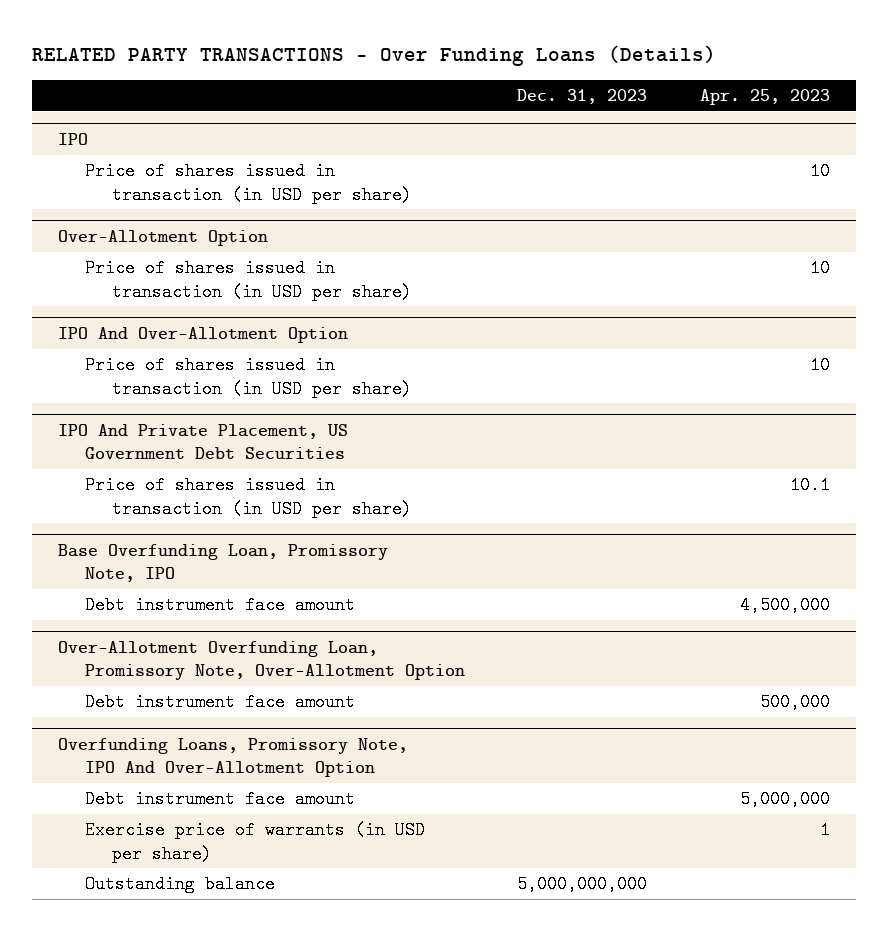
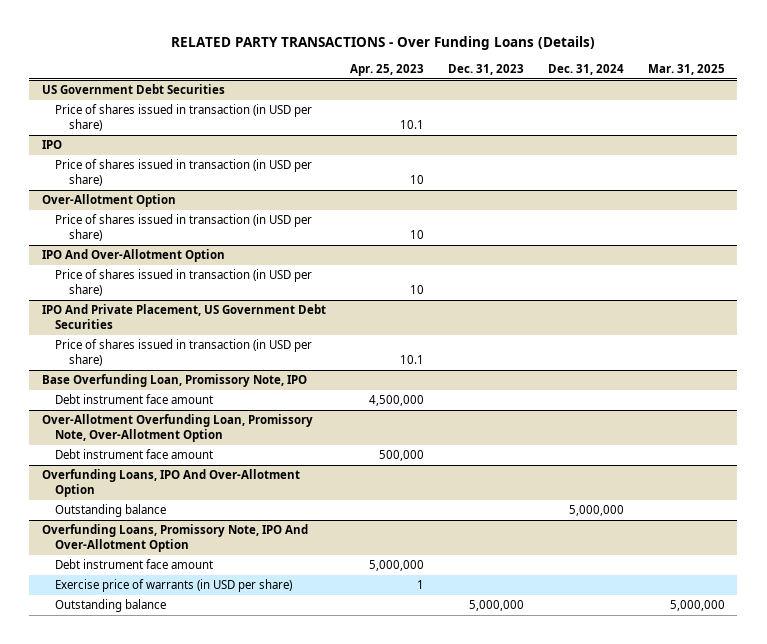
none -> [548,64,625,76] Dec. 31, 2024
none -> [648,64,726,76] Mar. 31, 2025
none -> [41,84,225,95] US Government Debt Securities
none -> [55,104,313,131] Price of shares issued in transaction (in USD per share)
none -> [41,469,300,497] Overfunding Loans, IPO And Over-Allotment Option
none -> [55,504,167,518] Outstanding balance
[517,875,648,894] 5,000,000,000 -> [468,600,524,612] 5,000,000

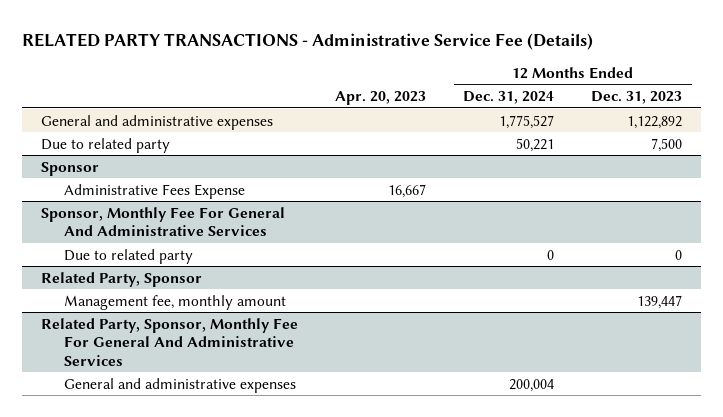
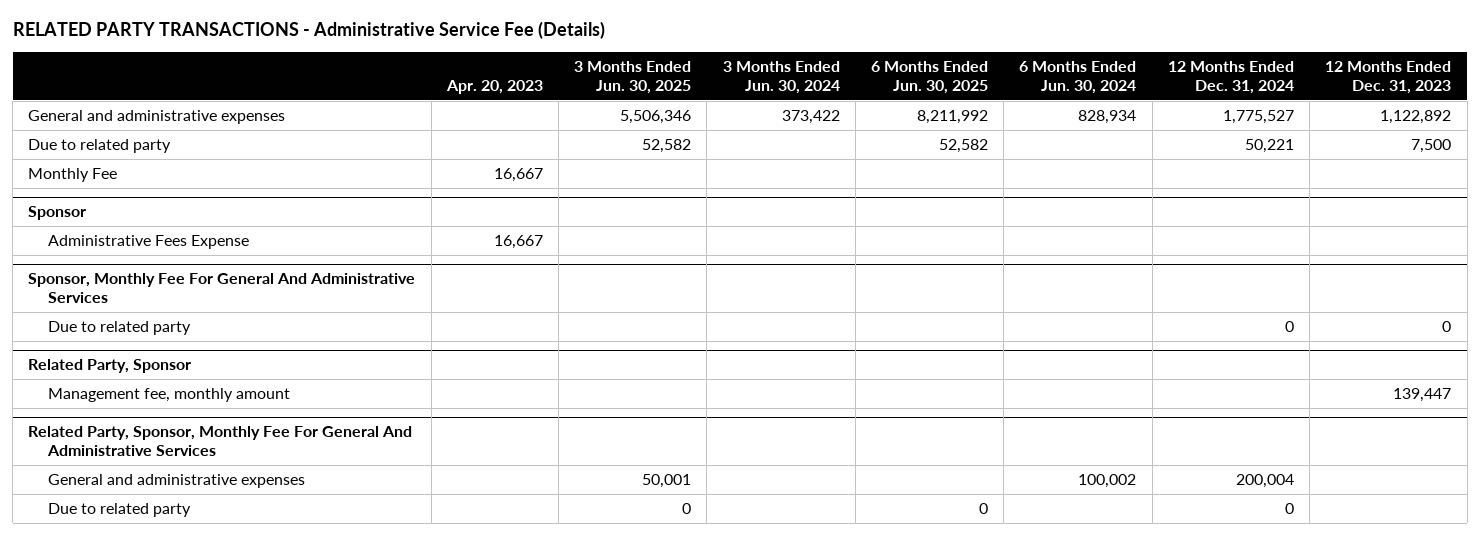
none -> [574,60,692,94] 3 Months Ended Jun. 30, 2025
none -> [722,60,840,94] 3 Months Ended Jun. 30, 2024
none -> [871,60,989,94] 6 Months Ended Jun. 30, 2025
none -> [1019,60,1137,94] 6 Months Ended Jun. 30, 2024
none -> [28,167,118,182] Monthly Fee
none -> [48,502,192,517] Due to related party

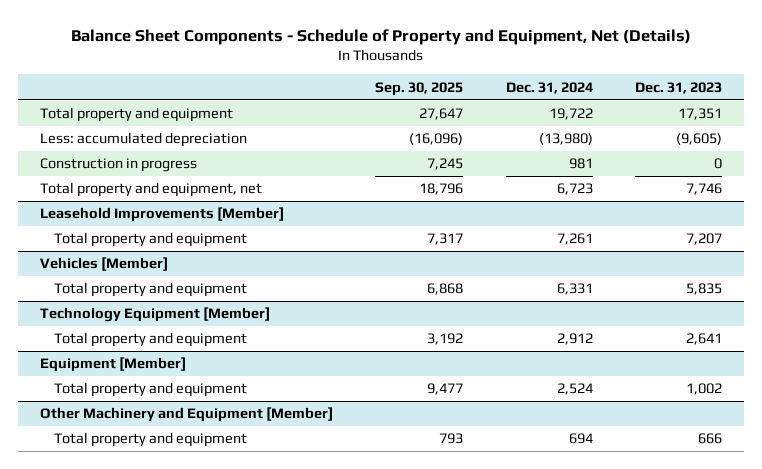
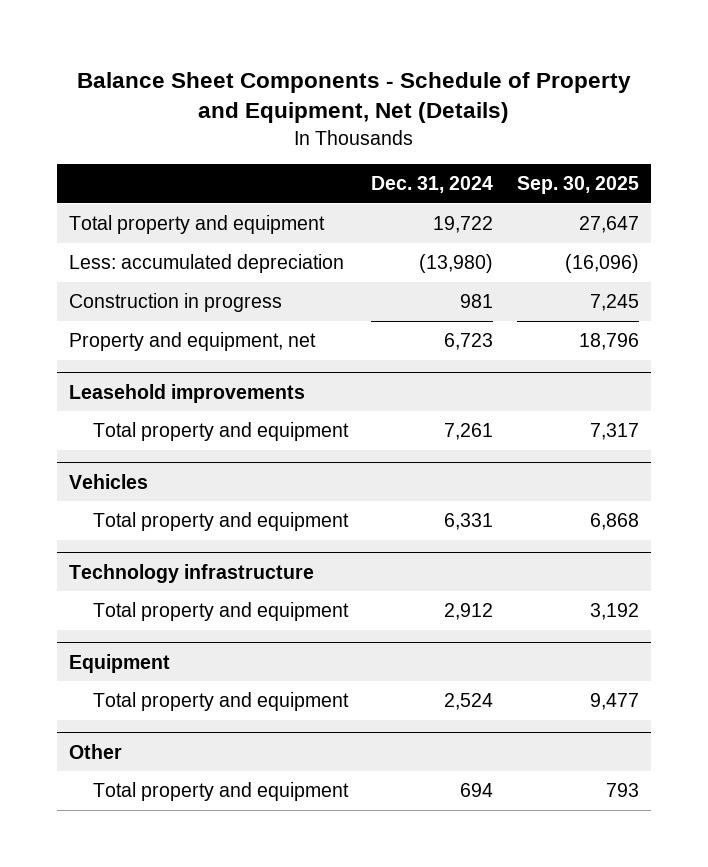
[635,81,723,94] Dec. 31, 2023 -> none
[39,182,262,198] Total property and equipment, net -> [69,332,317,352] Property and equipment, net
[39,207,284,223] Leasehold Improvements [Member] -> [69,383,306,403] Leasehold improvements
[39,257,168,272] Vehicles [Member] -> [69,473,149,489] Vehicles
[39,307,270,323] Technology Equipment [Member] -> [69,563,315,583] Technology infrastructure
[39,357,186,373] Equipment [Member] -> [69,653,171,673] Equipment
[39,407,333,423] Other Machinery and Equipment [Member] -> none
none -> [69,743,123,759] Other

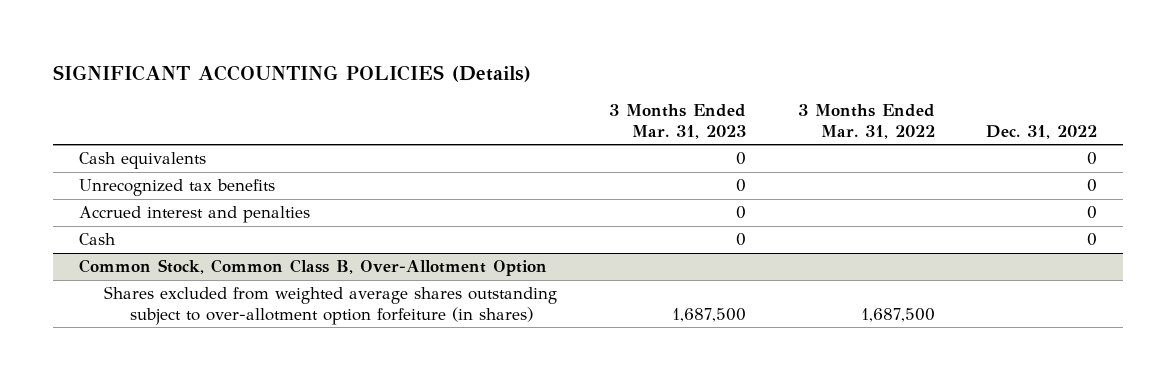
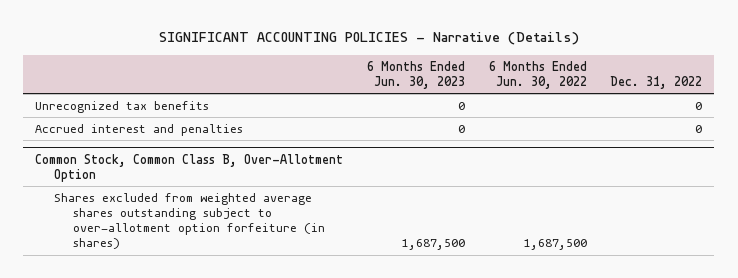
[53,64,532,82] SIGNIFICANT ACCOUNTING POLICIES (Details) -> [158,32,579,46] SIGNIFICANT ACCOUNTING POLICIES - Narrative (Details)
[608,104,746,139] 3 Months Ended Mar. 31, 2023 -> none
[797,104,935,139] 3 Months Ended Mar. 31, 2022 -> none
none -> [366,60,465,89] 6 Months Ended Jun. 30, 2023
none -> [488,60,587,89] 6 Months Ended Jun. 30, 2022
[78,152,206,170] Cash equivalents -> none
[78,233,115,246] Cash -> none

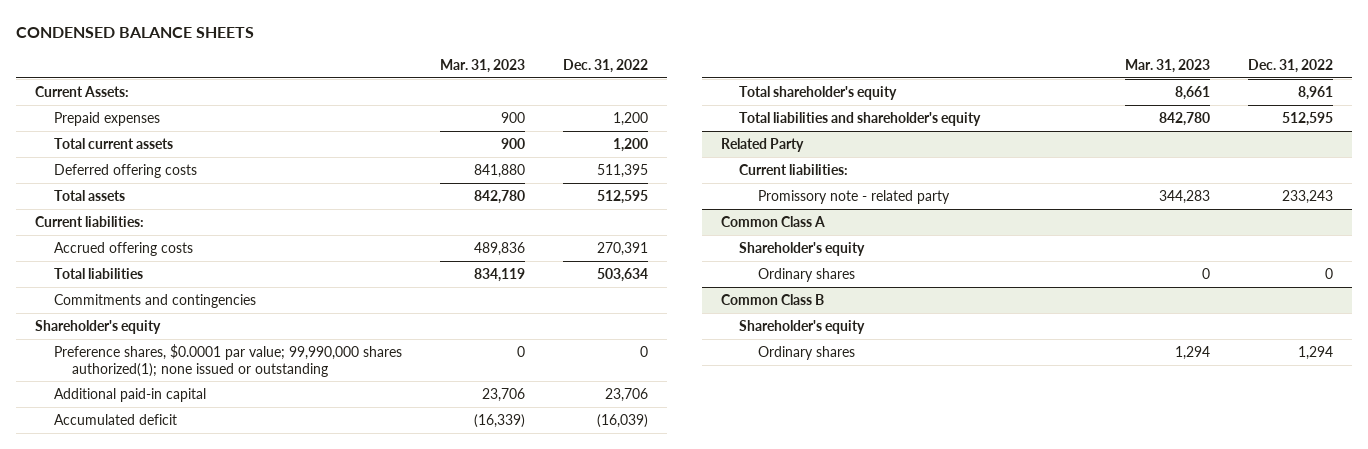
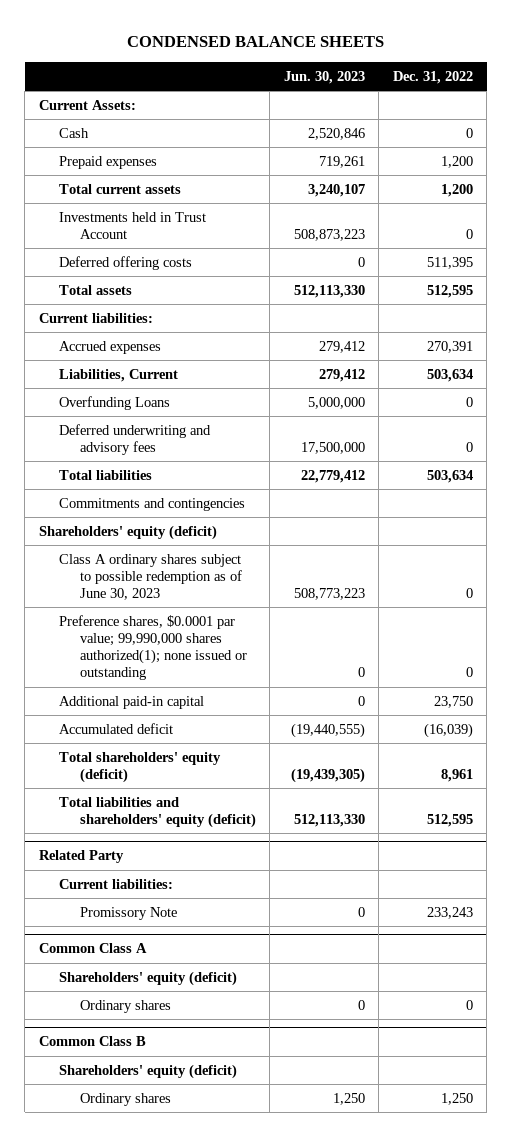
[439,59,525,74] Mar. 31, 2023 -> none
none -> [283,70,365,84] Jun. 30, 2023
none -> [59,127,90,138] Cash
none -> [59,211,207,239] Investments held in Trust Account
[53,242,193,257] Accrued offering costs -> [59,340,162,354] Accrued expenses
none -> [59,368,179,382] Liabilities, Current
none -> [59,395,171,410] Overfunding Loans
none -> [59,423,212,455] Deferred underwriting and advisory fees
[35,320,162,335] Shareholder's equity -> [38,524,217,540] Shareholders' equity (deficit)
none -> [59,553,242,601] Class A ordinary shares subject to possible redemption as of June 30, 2023
[604,388,648,403] 23,706 -> [433,695,473,708] 23,750
[739,86,898,101] Total shareholder's equity -> [59,751,222,783] Total shareholders' equity (deficit)
[739,112,982,127] Total liabilities and shareholder's equity -> [59,796,256,828] Total liabilities and shareholders' equity (deficit)
[757,190,950,205] Promissory note - related party -> [79,906,177,920] Promissory Note
[739,242,866,257] Shareholder's equity -> [59,970,238,986] Shareholders' equity (deficit)
[739,320,866,335] Shareholder's equity -> [59,1063,238,1079] Shareholders' equity (deficit)
[1298,346,1334,361] 1,294 -> [440,1092,473,1105] 1,250

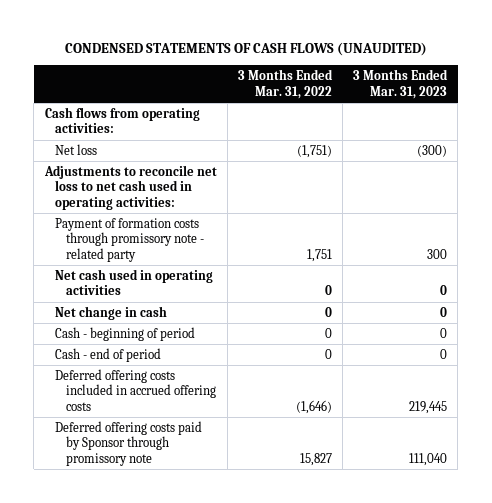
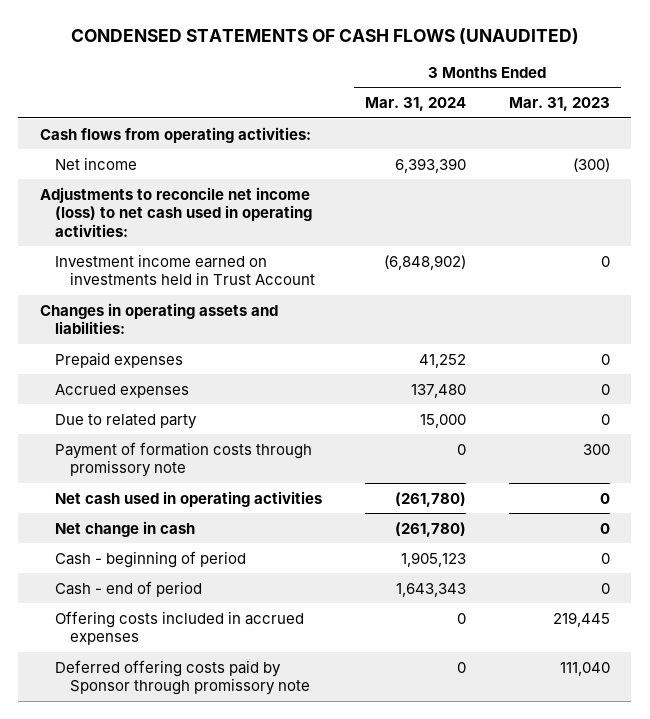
[237,69,333,99] 3 Months Ended Mar. 31, 2022 -> none
none -> [364,97,466,112] Mar. 31, 2024
[55,143,98,155] Net loss -> [54,156,137,170] Net income
[43,164,217,210] Adjustments to reconcile net loss to net cash used in operating activities: -> [39,186,312,237] Adjustments to reconcile net income (loss) to net cash used in operating activities:
none -> [54,253,315,286] Investment income earned on investments held in Trust Account
none -> [39,302,278,335] Changes in operating assets and liabilities:
none -> [54,351,183,368] Prepaid expenses
none -> [54,383,189,398] Accrued expenses
none -> [54,413,197,429] Due to related party
[55,217,204,262] Payment of formation costs through promissory note - related party -> [54,441,312,478] Payment of formation costs through promissory note
[55,368,216,411] Deferred offering costs included in accrued offering costs -> [54,610,304,646] Offering costs included in accrued expenses

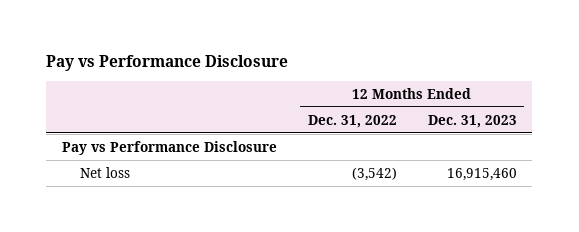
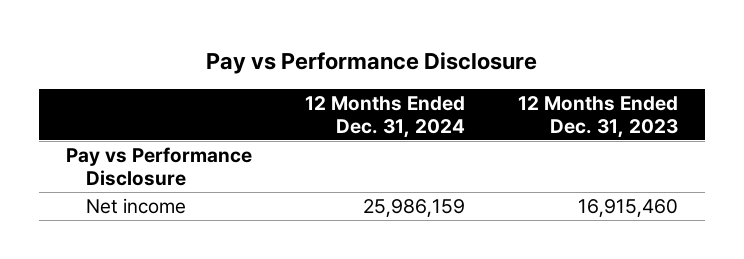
[307,114,397,128] Dec. 31, 2022 -> none
none -> [304,96,465,138] 12 Months Ended Dec. 31, 2024
[79,166,130,178] Net loss -> [85,197,186,214] Net income

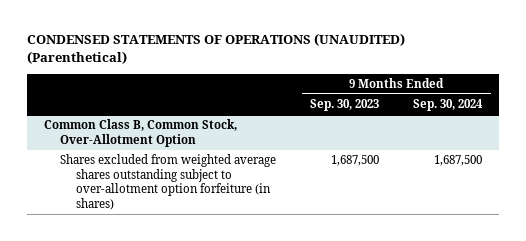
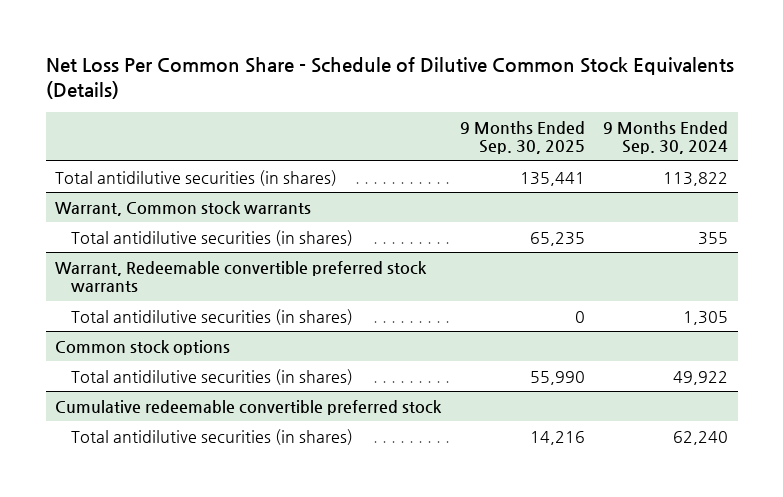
[26,33,405,65] CONDENSED STATEMENTS OF OPERATIONS (UNAUDITED) (Parenthetical) -> [45,56,734,99] Net Loss Per Common Share - Schedule of Dilutive Common Stock Equivalents (Details)
[310,99,380,112] Sep. 30, 2023 -> none
none -> [459,120,585,155] 9 Months Ended Sep. 30, 2025
[43,119,237,147] Common Class B, Common Stock, Over-Allotment Option -> none
[59,154,276,210] Shares excluded from weighted average shares outstanding subject to over-allotment option forfeiture (in shares) -> none
none -> [54,169,337,186] Total antidilutive securities (in shares)
none -> [54,200,311,216] Warrant, Common stock warrants
none -> [70,229,353,246] Total antidilutive securities (in shares)
none -> [54,260,427,293] Warrant, Redeemable convertible preferred stock warrants
none -> [70,308,353,325] Total antidilutive securities (in shares)
none -> [54,339,230,355] Common stock options
none -> [70,368,353,385] Total antidilutive securities (in shares)
none -> [54,399,442,415] Cumulative redeemable convertible preferred stock
none -> [70,428,353,445] Total antidilutive securities (in shares)

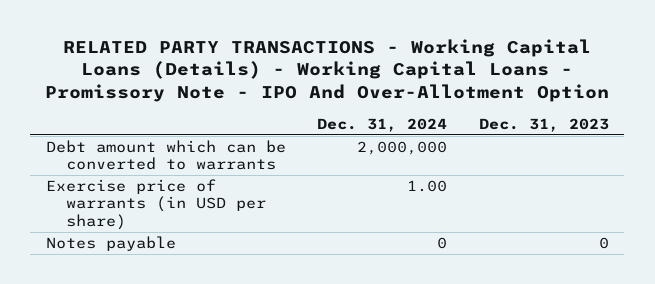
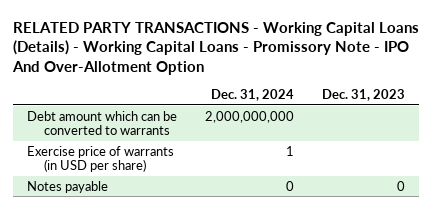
[357,141,448,156] 2,000,000 -> [205,110,295,123] 2,000,000,000
[407,180,448,193] 1.00 -> [286,145,295,156] 1

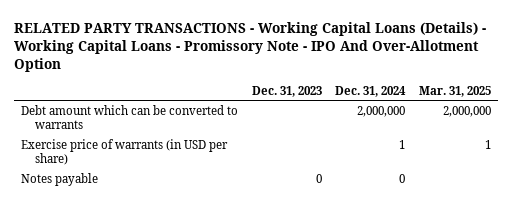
none -> [419,85,492,97] Mar. 31, 2025
[205,110,295,123] 2,000,000,000 -> [357,105,406,117] 2,000,000

